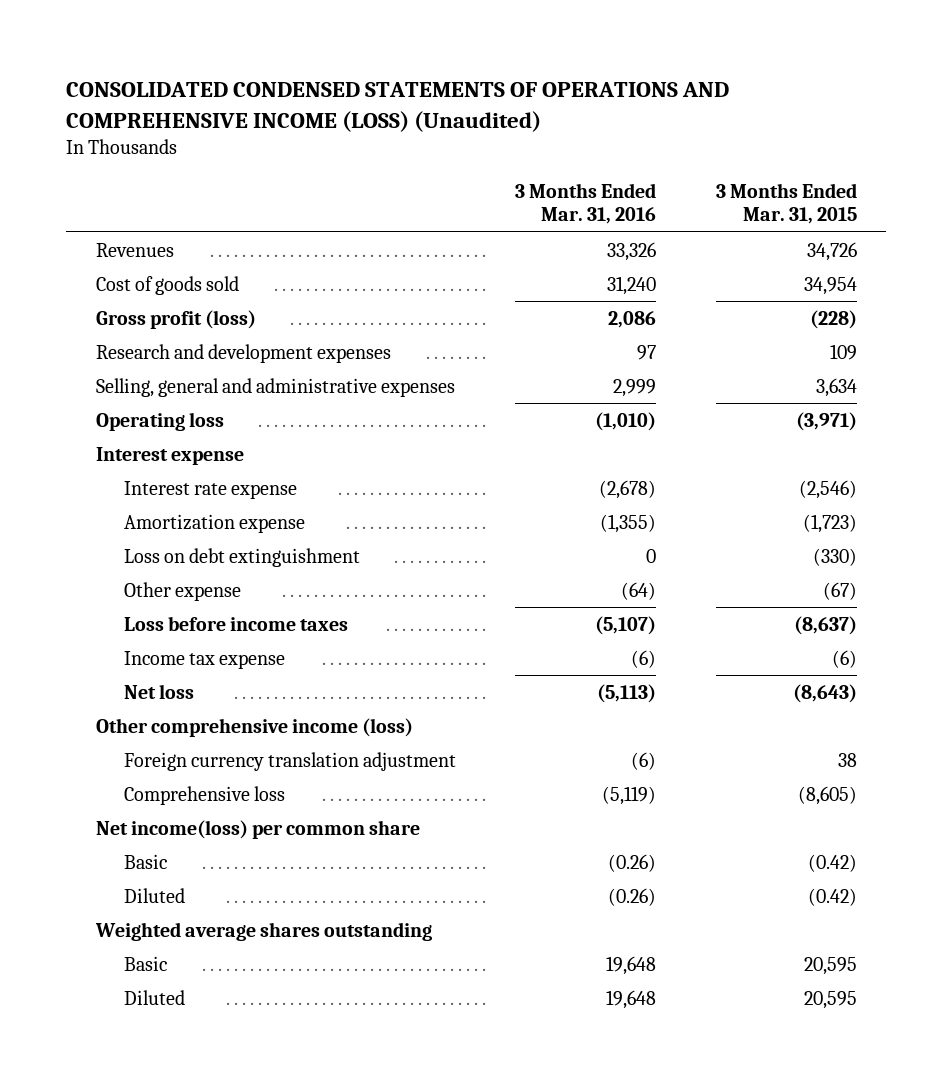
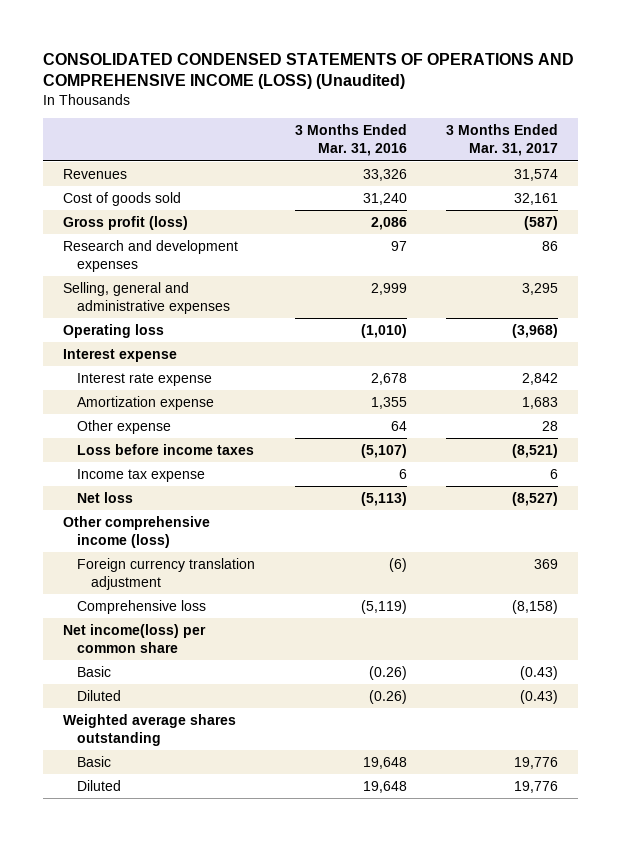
[715,182,857,225] 3 Months Ended Mar. 31, 2015 -> none
none -> [446,124,559,157] 3 Months Ended Mar. 31, 2017
[124,547,361,567] Loss on debt extinguishment -> none
[599,479,657,499] (2,678) -> [370,372,407,385] 2,678
[600,513,657,533] (1,355) -> [370,396,407,409] 1,355
[621,581,657,600] (64) -> [390,420,407,431] 64
[631,649,657,668] (6) -> [398,468,407,479] 6

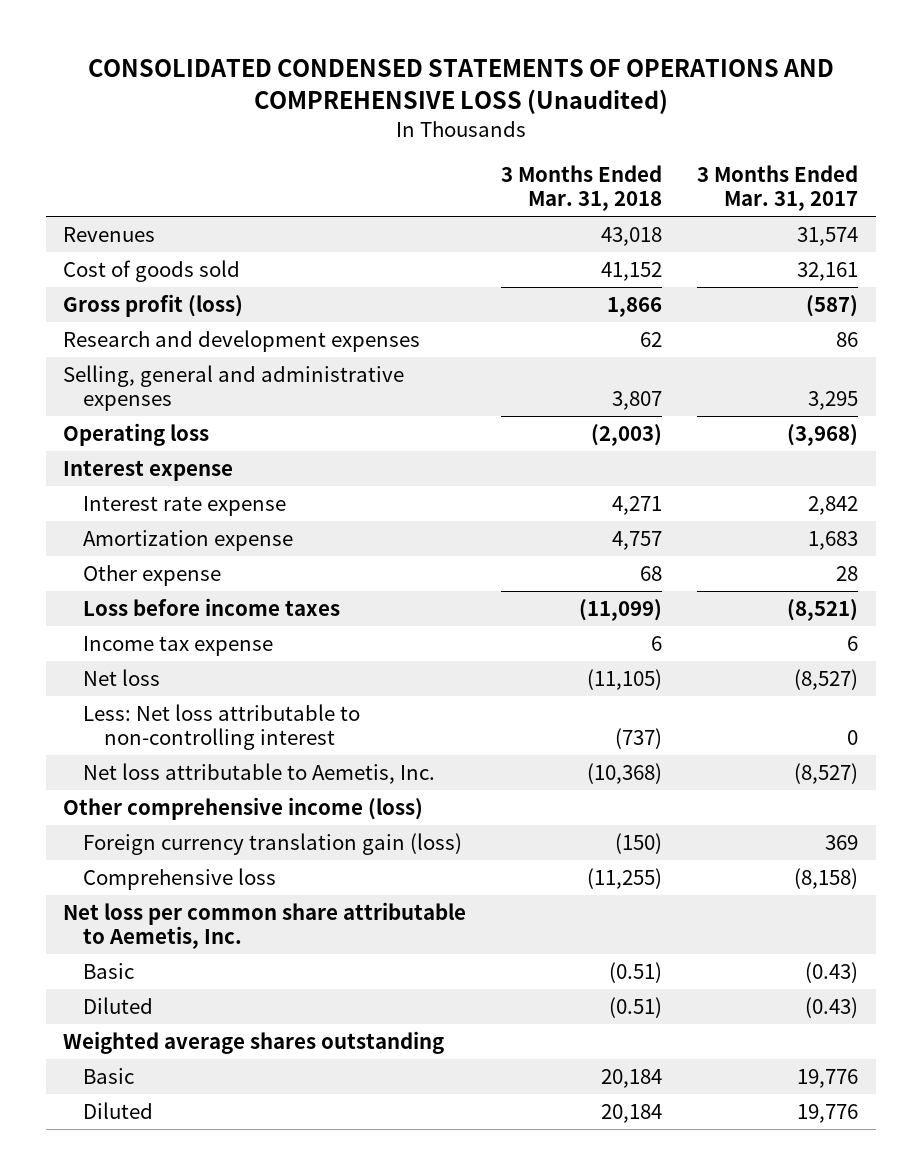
[43,52,575,90] CONSOLIDATED CONDENSED STATEMENTS OF OPERATIONS AND COMPREHENSIVE INCOME (LOSS) (Unaudited) -> [87,59,834,115] CONSOLIDATED CONDENSED STATEMENTS OF OPERATIONS AND COMPREHENSIVE LOSS (Unaudited)
[294,124,407,157] 3 Months Ended Mar. 31, 2016 -> none
none -> [501,165,663,212] 3 Months Ended Mar. 31, 2018
none -> [83,703,361,750] Less: Net loss attributable to non-controlling interest
none -> [83,762,436,784] Net loss attributable to Aemetis, Inc.
[77,557,256,590] Foreign currency translation adjustment -> [83,832,463,855] Foreign currency translation gain (loss)
[63,623,207,653] Net income(loss) per common share -> [63,901,467,949] Net loss per common share attributable to Aemetis, Inc.

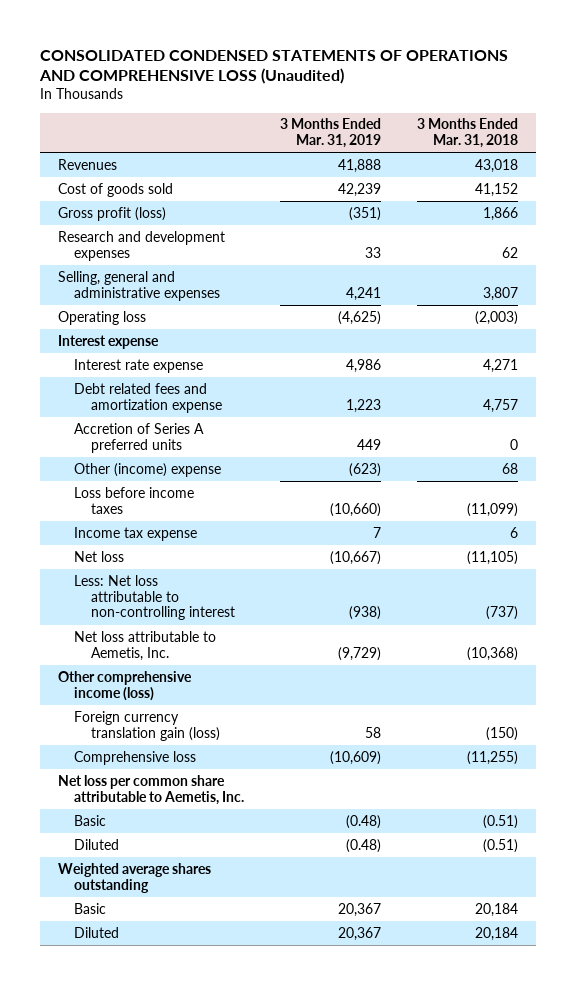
[697,165,859,212] 3 Months Ended Mar. 31, 2017 -> none
none -> [280,118,382,149] 3 Months Ended Mar. 31, 2019
[83,529,294,551] Amortization expense -> [74,382,222,413] Debt related fees and amortization expense
none -> [74,422,205,453] Accretion of Series A preferred units
[83,564,222,586] Other expense -> [74,462,222,477] Other (income) expense

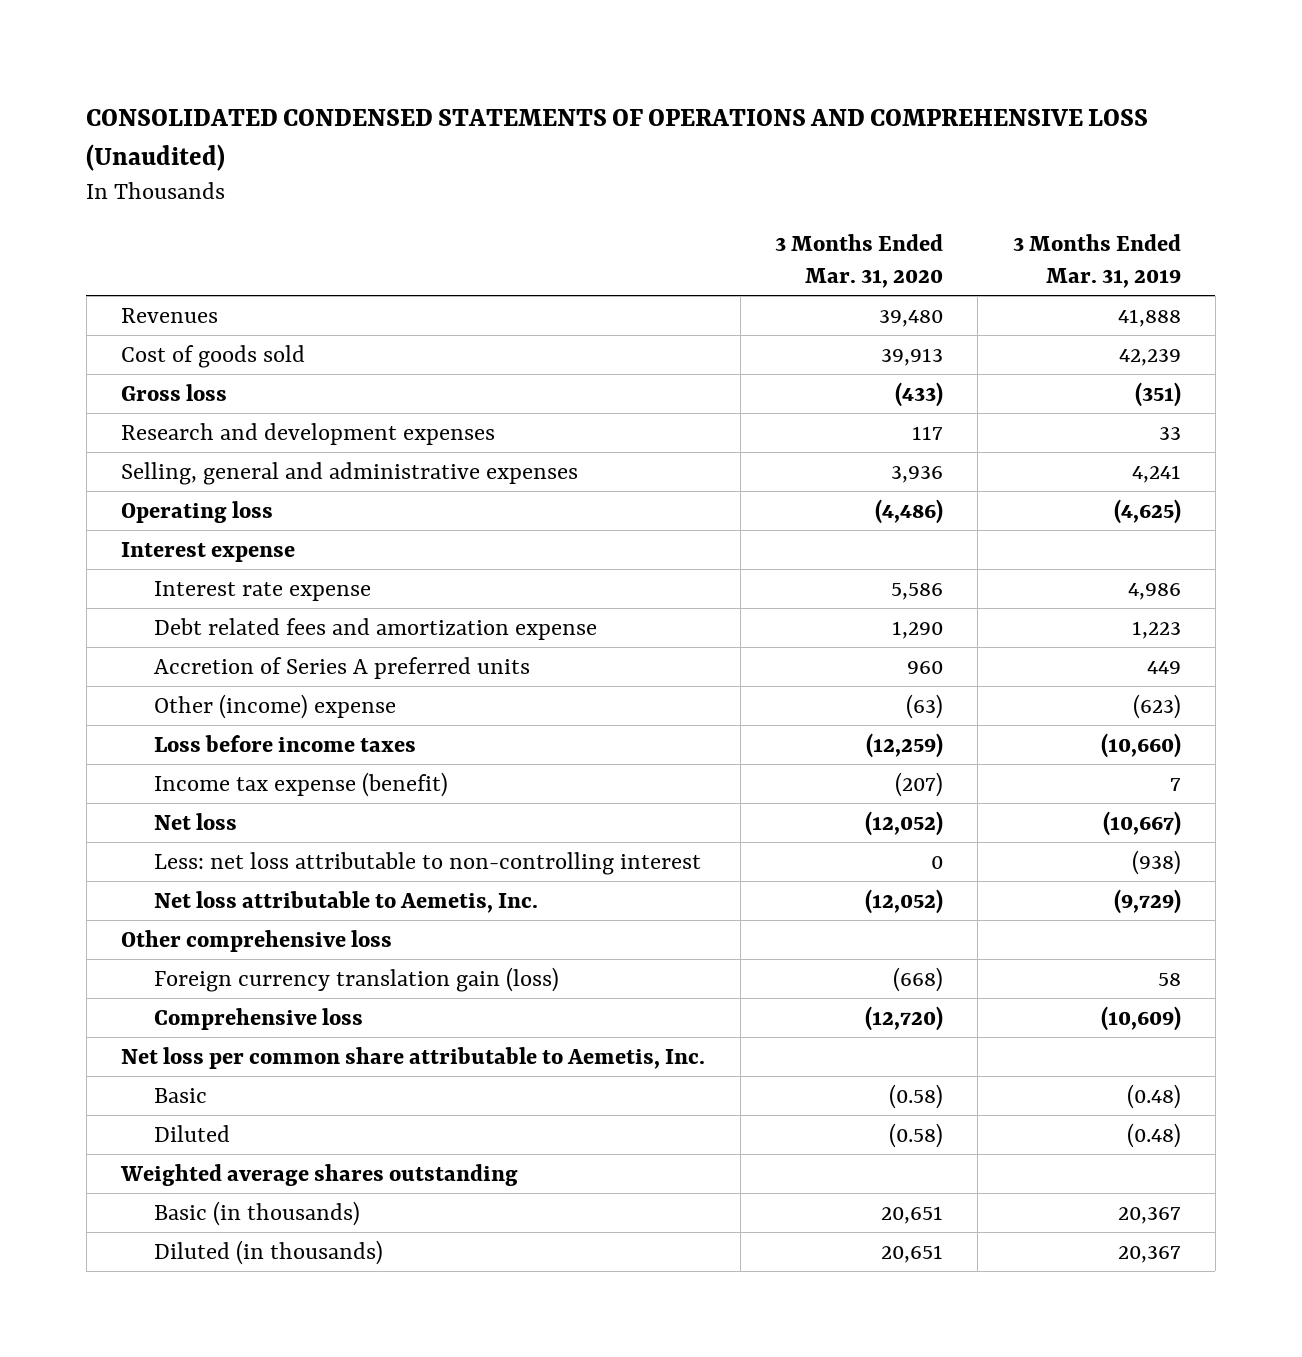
[417,118,519,149] 3 Months Ended Mar. 31, 2018 -> none
none -> [774,234,943,289] 3 Months Ended Mar. 31, 2020
[58,206,167,221] Gross profit (loss) -> [121,383,228,401] Gross loss
[74,526,198,541] Income tax expense -> [153,771,448,797] Income tax expense (benefit)
[74,574,235,621] Less: Net loss attributable to non-controlling interest -> [153,851,701,875] Less: net loss attributable to non-controlling interest
[58,670,193,701] Other comprehensive income (loss) -> [121,929,393,952] Other comprehensive loss
[74,902,107,914] Basic -> [153,1200,360,1226] Basic (in thousands)
[74,926,120,938] Diluted -> [153,1239,383,1265] Diluted (in thousands)

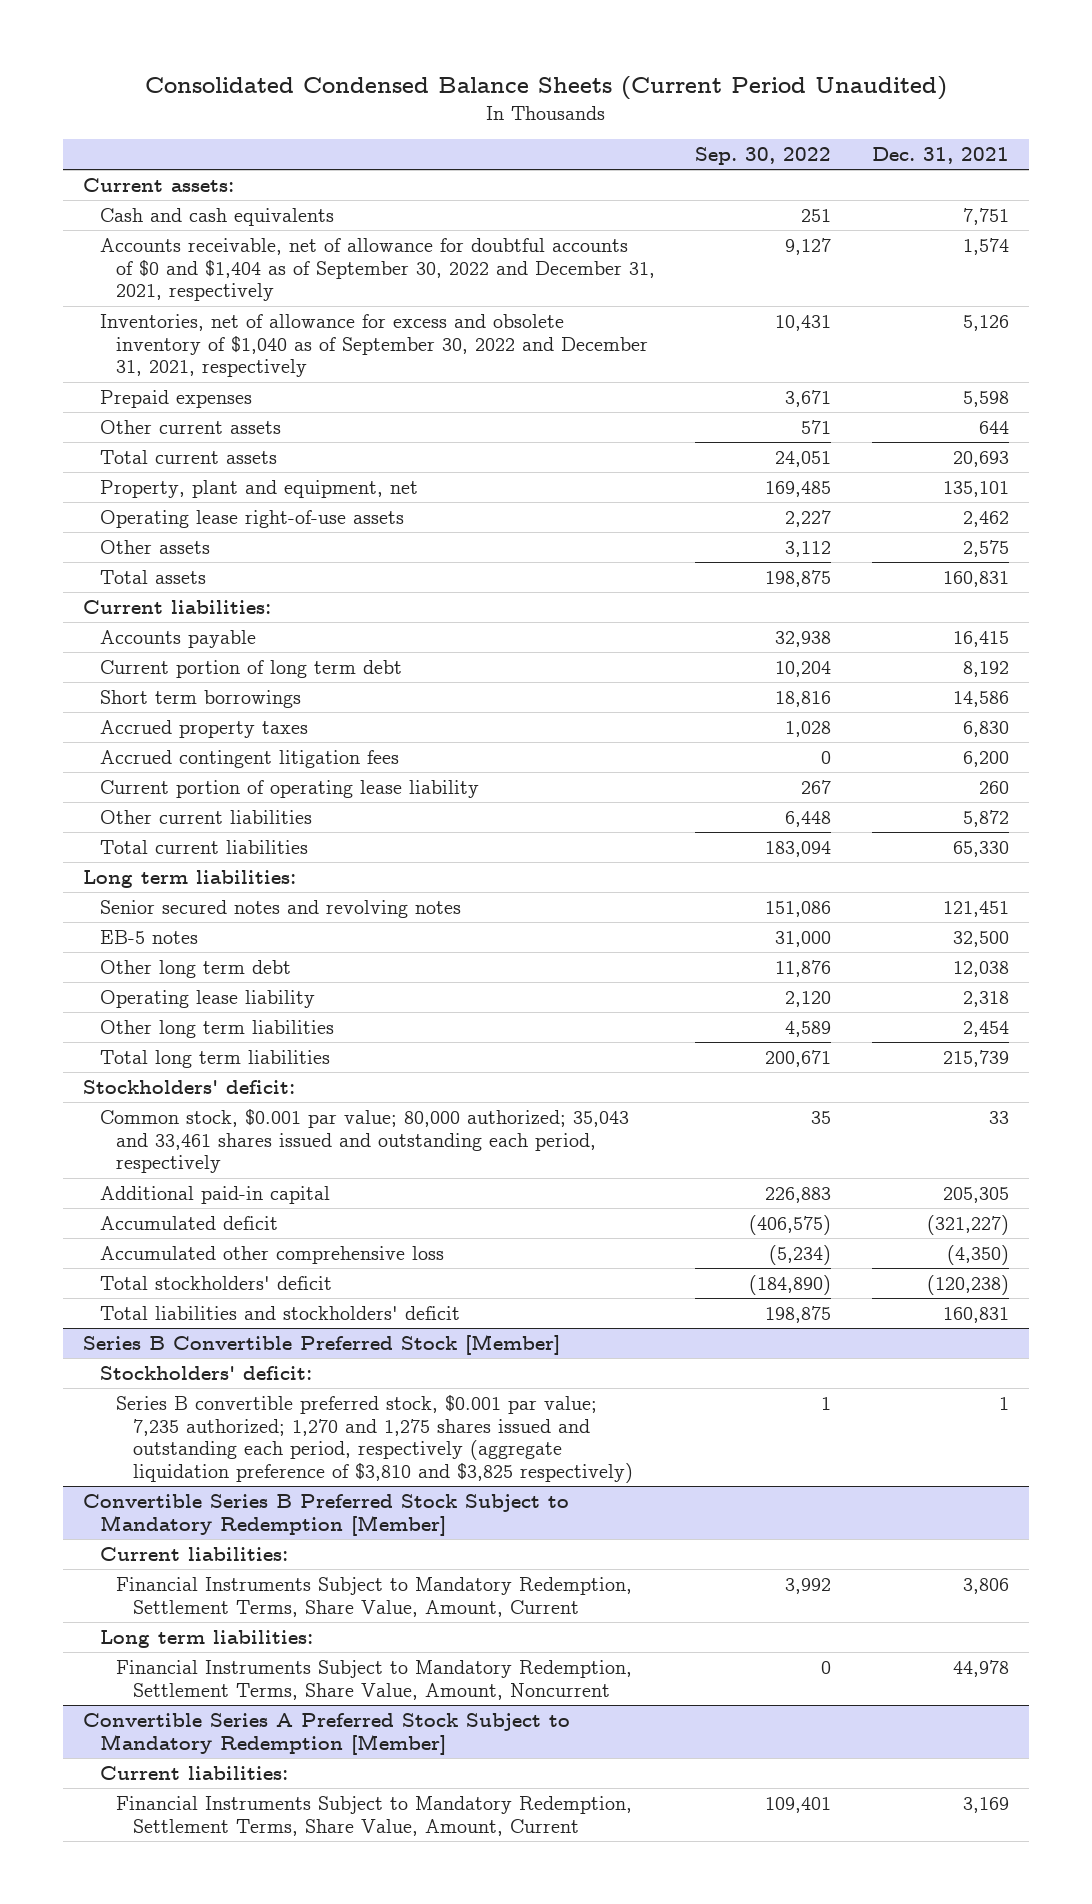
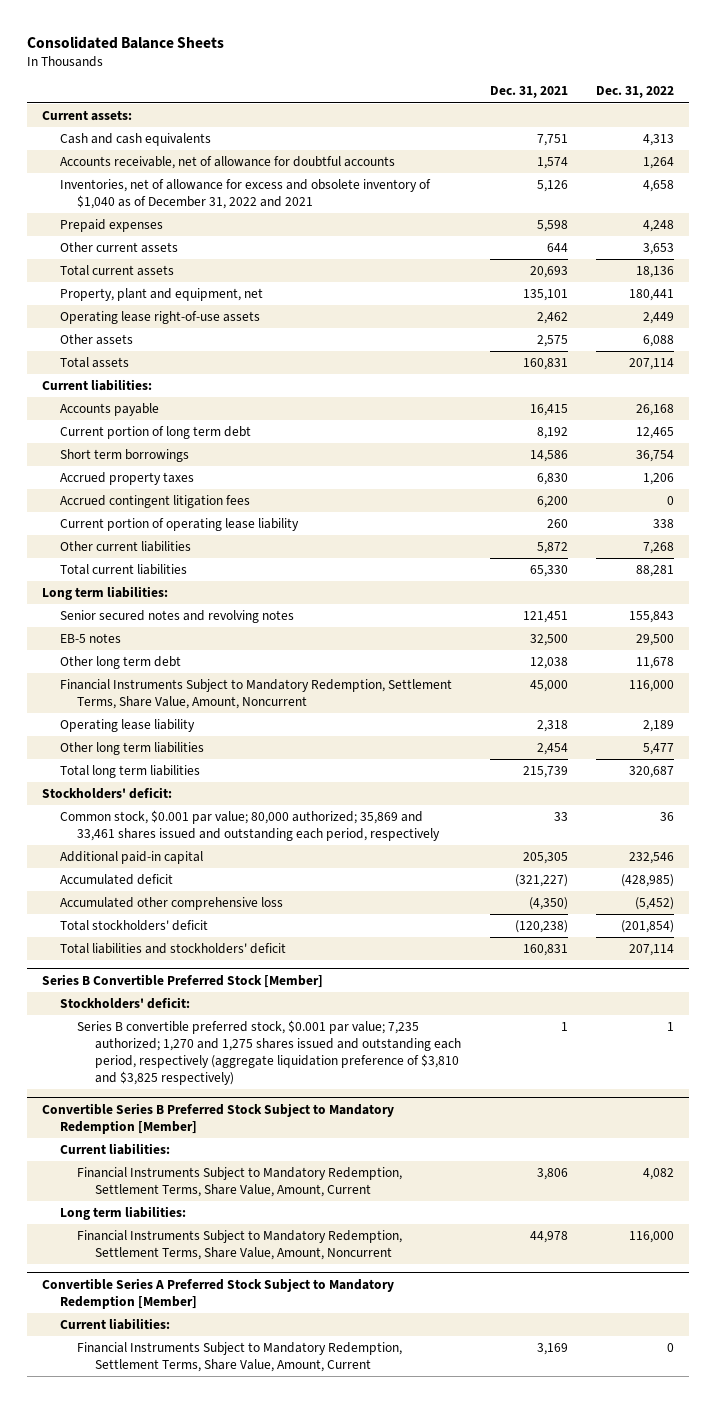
[144,76,947,101] Consolidated Condensed Balance Sheets (Current Period Unaudited) -> [27,36,225,50] Consolidated Balance Sheets
[695,146,832,165] Sep. 30, 2022 -> none
none -> [596,86,675,99] Dec. 31, 2022
[99,237,656,302] Accounts receivable, net of allowance for doubtful accounts of $0 and $1,404 as of September 30, 2022 and December 31, 2021, respectively -> [59,156,395,170] Accounts receivable, net of allowance for doubtful accounts
[99,313,649,378] Inventories, net of allowance for excess and obsolete inventory of $1,040 as of September 30, 2022 and December 31, 2021, respectively -> [59,179,431,210] Inventories, net of allowance for excess and obsolete inventory of $1,040 as of December 31, 2022 and 2021
none -> [59,679,452,710] Financial Instruments Subject to Mandatory Redemption, Settlement Terms, Share Value, Amount, Noncurrent
[99,1108,629,1174] Common stock, $0.001 par value; 80,000 authorized; 35,043 and 33,461 shares issued and outstanding each period, respectively -> [59,810,441,842] Common stock, $0.001 par value; 80,000 authorized; 35,869 and 33,461 shares issued and outstanding each period, respectively

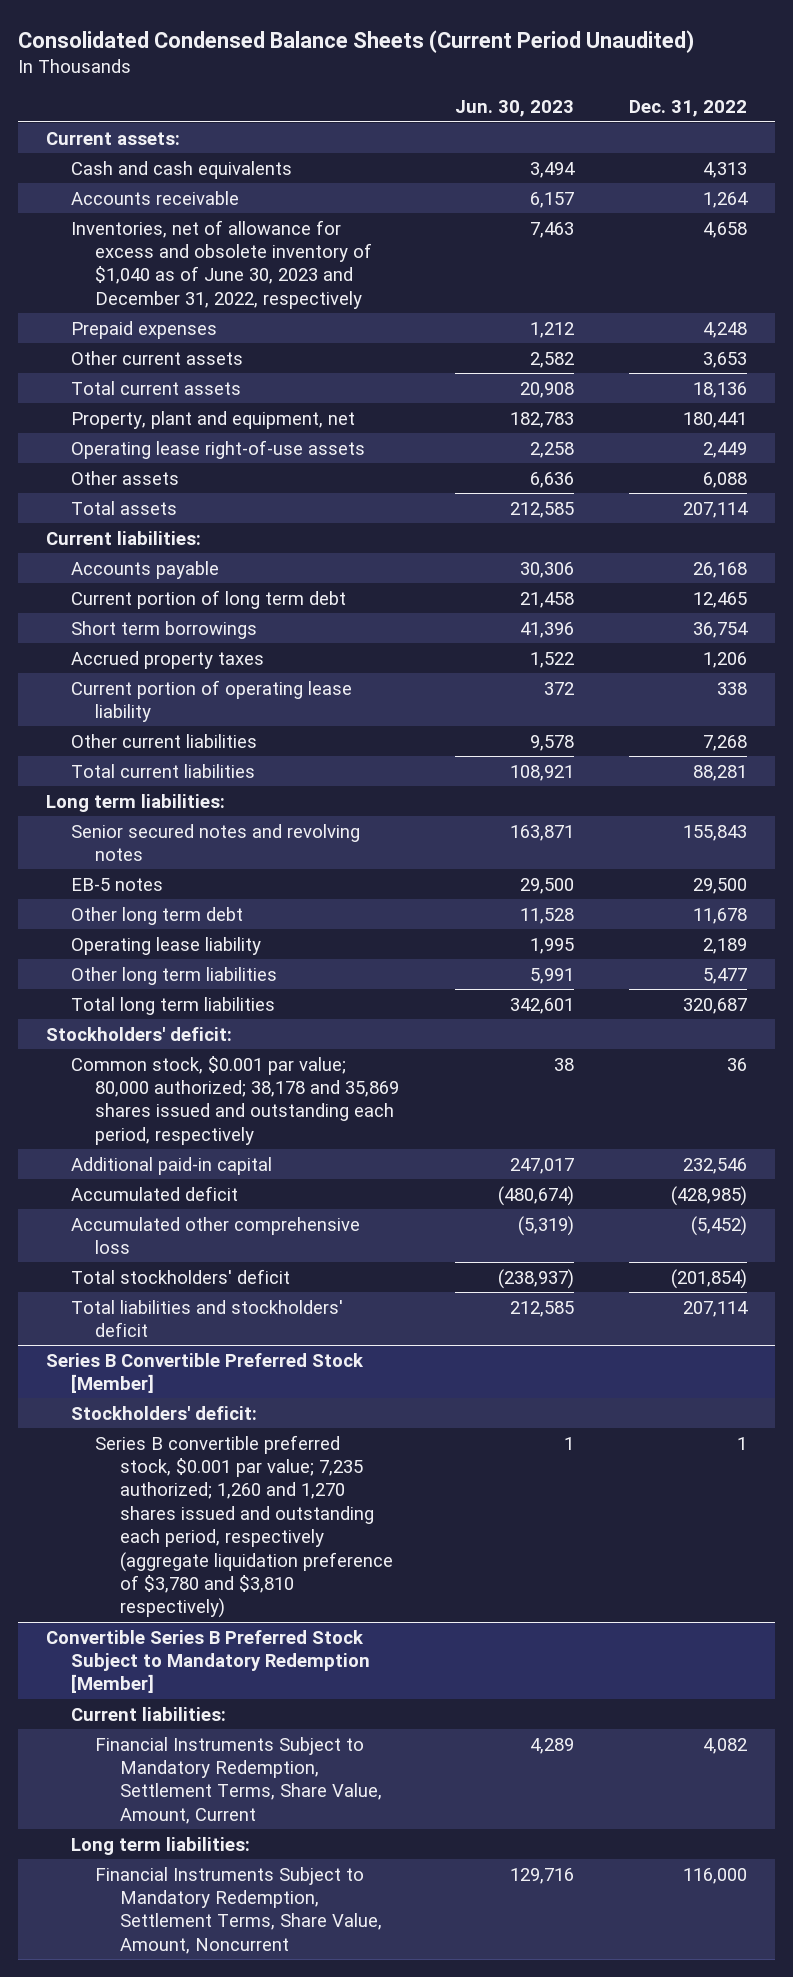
[27,36,225,50] Consolidated Balance Sheets -> [18,29,695,53] Consolidated Condensed Balance Sheets (Current Period Unaudited)
[489,86,568,99] Dec. 31, 2021 -> none
none -> [454,100,574,118] Jun. 30, 2023
[59,156,395,170] Accounts receivable, net of allowance for doubtful accounts -> [70,190,239,205] Accounts receivable
[59,179,431,210] Inventories, net of allowance for excess and obsolete inventory of $1,040 as of December 31, 2022 and 2021 -> [70,219,373,309] Inventories, net of allowance for excess and obsolete inventory of $1,040 as of June 30, 2023 and December 31, 2022, respectively
[59,495,250,509] Accrued contingent litigation fees -> none
[59,679,452,710] Financial Instruments Subject to Mandatory Redemption, Settlement Terms, Share Value, Amount, Noncurrent -> none
[59,810,441,842] Common stock, $0.001 par value; 80,000 authorized; 35,869 and 33,461 shares issued and outstanding each period, respectively -> [70,1055,400,1145] Common stock, $0.001 par value; 80,000 authorized; 38,178 and 35,869 shares issued and outstanding each period, respectively
[77,1020,462,1086] Series B convertible preferred stock, $0.001 par value; 7,235 authorized; 1,270 and 1,275 shares issued and outstanding each period, respectively (aggregate liquidation preference of $3,810 and $3,825 respectively) -> [95,1434,393,1619] Series B convertible preferred stock, $0.001 par value; 7,235 authorized; 1,260 and 1,270 shares issued and outstanding each period, respectively (aggregate liquidation preference of $3,780 and $3,810 respectively)
[41,1277,394,1309] Convertible Series A Preferred Stock Subject to Mandatory Redemption [Member] -> none
[59,1318,170,1331] Current liabilities: -> none
[77,1342,403,1373] Financial Instruments Subject to Mandatory Redemption, Settlement Terms, Share Value, Amount, Current -> none

